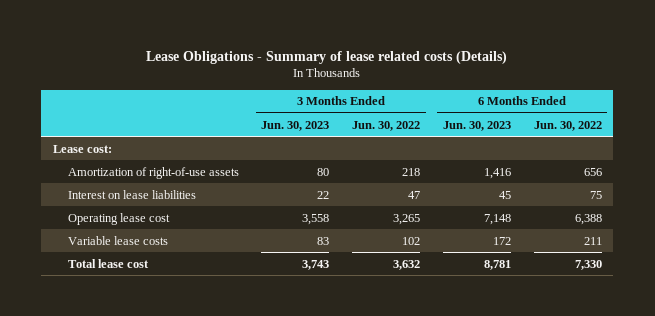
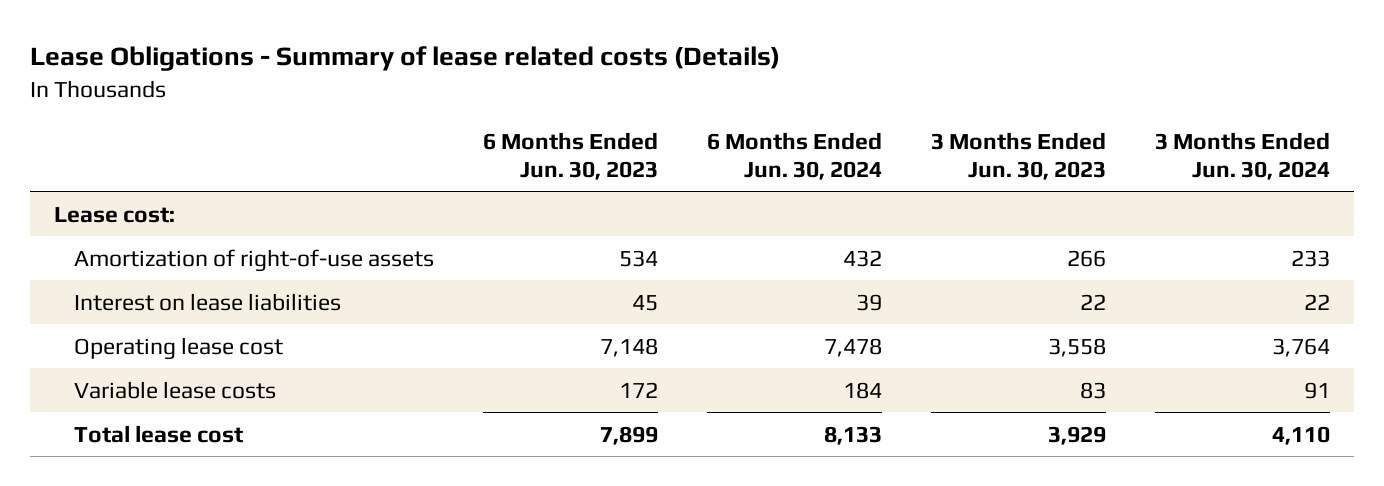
[352,120,421,131] Jun. 30, 2022 -> none
[533,120,602,131] Jun. 30, 2022 -> none
none -> [706,132,882,180] 6 Months Ended Jun. 30, 2024
none -> [1154,132,1330,180] 3 Months Ended Jun. 30, 2024
[317,167,330,176] 80 -> [1066,249,1106,267] 266
[483,167,511,179] 1,416 -> [618,249,658,267] 534
[302,259,330,270] 3,743 -> [1047,425,1106,445] 3,929
[483,259,511,270] 8,781 -> [599,425,658,445] 7,899

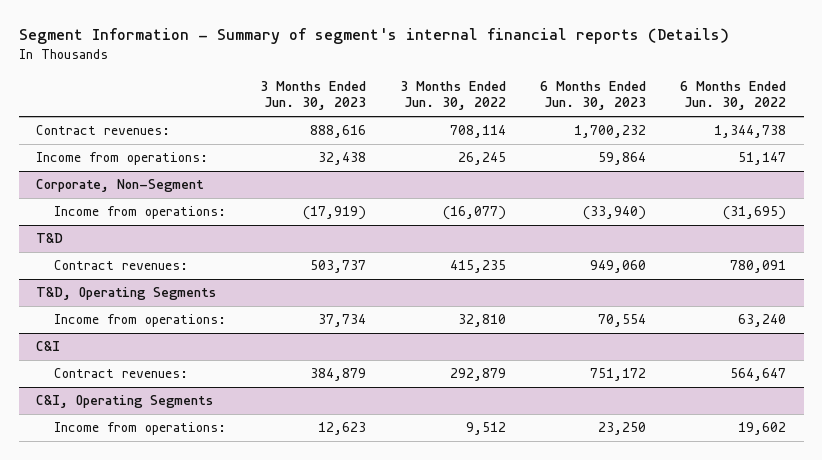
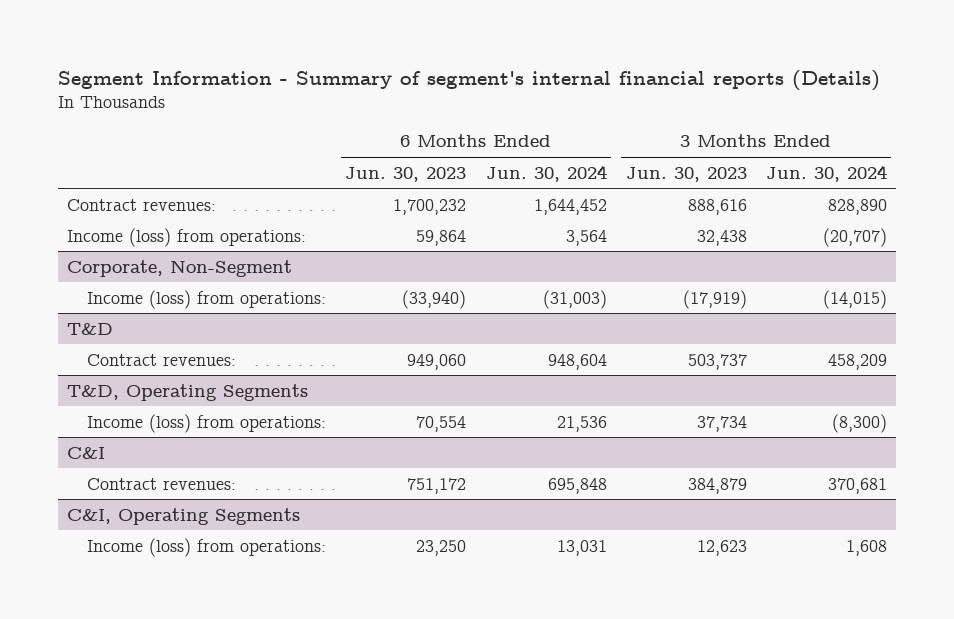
[400,81,507,111] 3 Months Ended Jun. 30, 2022 -> none
[680,81,787,111] 6 Months Ended Jun. 30, 2022 -> none
none -> [485,164,607,182] Jun. 30, 2024
none -> [765,164,887,182] Jun. 30, 2024
[36,152,209,166] Income from operations: -> [67,227,307,247] Income (loss) from operations:
[53,206,226,220] Income from operations: -> [87,289,327,309] Income (loss) from operations:
[53,314,226,328] Income from operations: -> [87,413,327,433] Income (loss) from operations:
[53,422,226,436] Income from operations: -> [87,537,327,557] Income (loss) from operations:

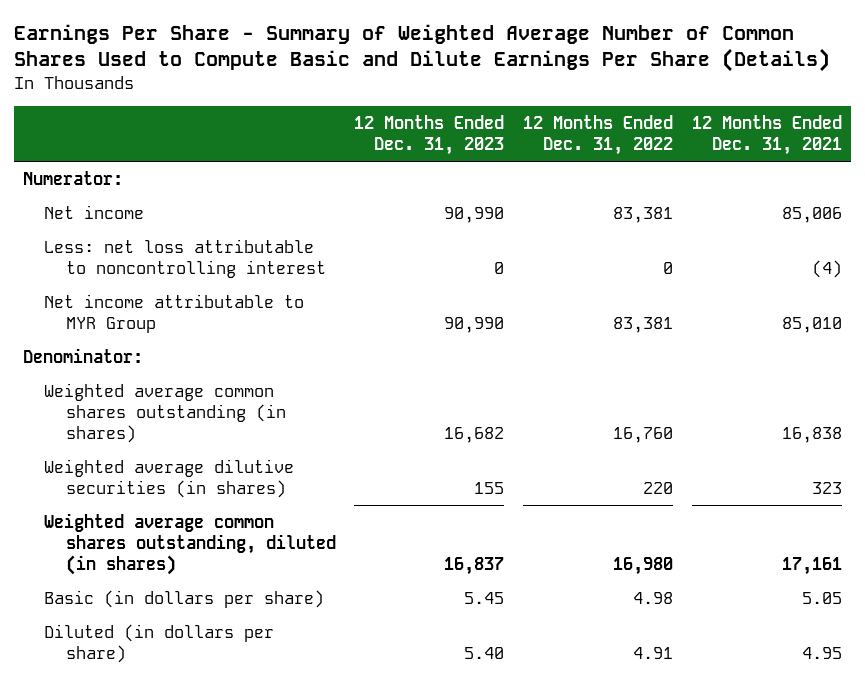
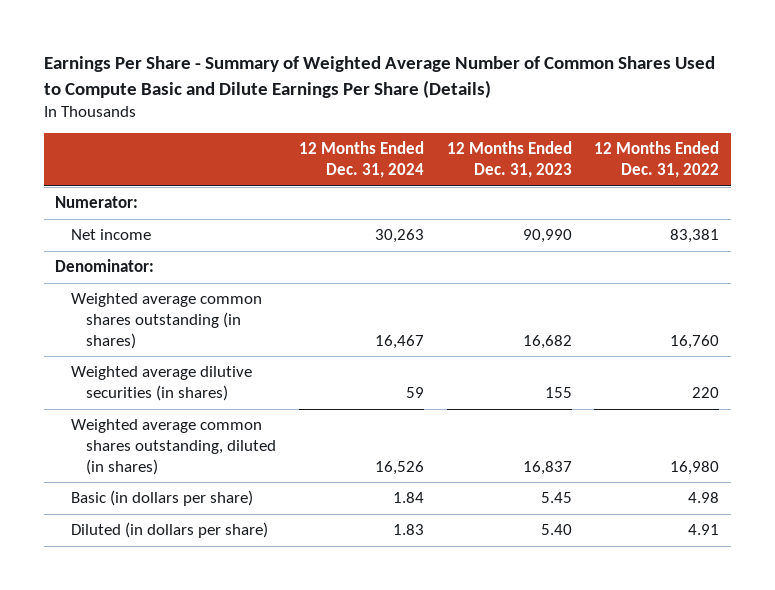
[691,114,842,155] 12 Months Ended Dec. 31, 2021 -> none
none -> [299,141,425,178] 12 Months Ended Dec. 31, 2024
[44,239,326,279] Less: net loss attributable to noncontrolling interest -> none
[44,294,305,334] Net income attributable to MYR Group -> none

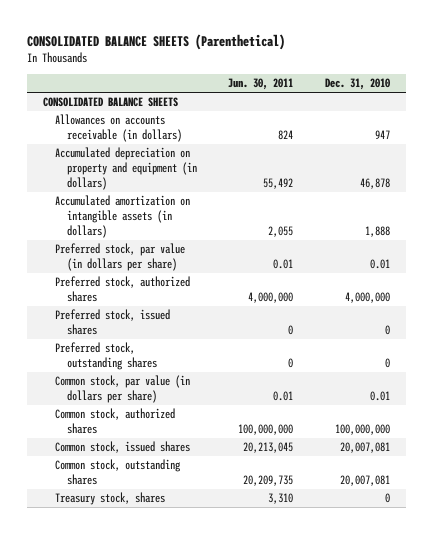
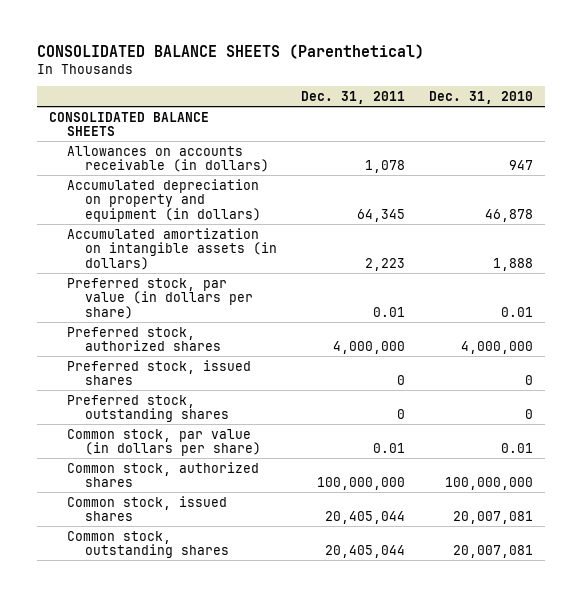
[228,78,294,91] Jun. 30, 2011 -> none
none -> [301,90,406,104] Dec. 31, 2011
[54,492,165,506] Treasury stock, shares -> none

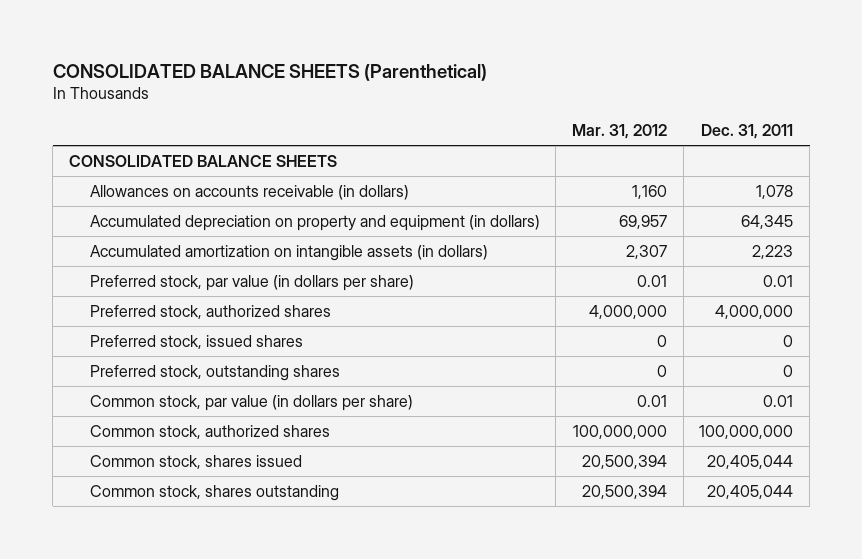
[429,90,534,104] Dec. 31, 2010 -> none
none -> [572,124,668,140] Mar. 31, 2012
[66,495,227,522] Common stock, issued shares -> [89,455,302,470] Common stock, shares issued
[66,530,229,559] Common stock, outstanding shares -> [89,485,339,502] Common stock, shares outstanding

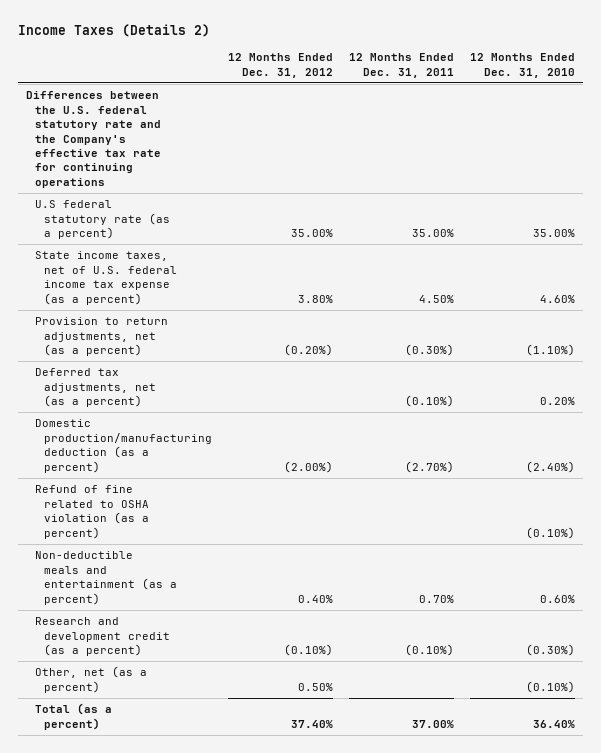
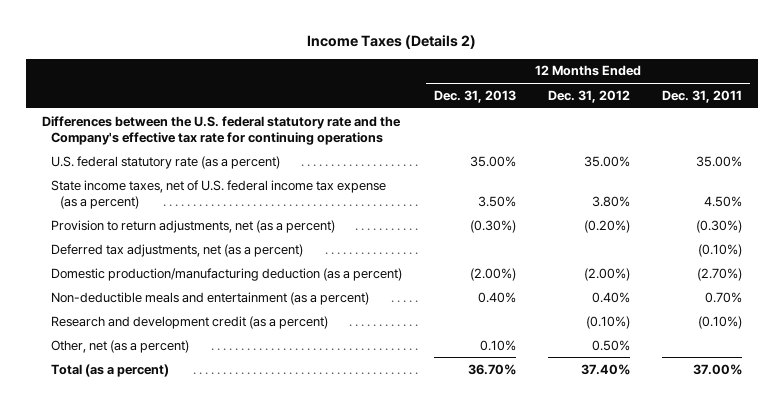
[470,53,576,78] 12 Months Ended Dec. 31, 2010 -> none
none -> [434,89,517,103] Dec. 31, 2013
[34,200,170,240] U.S federal statutory rate (as a percent) -> [51,155,281,169] U.S. federal statutory rate (as a percent)
[34,485,149,539] Refund of fine related to OSHA violation (as a percent) -> none

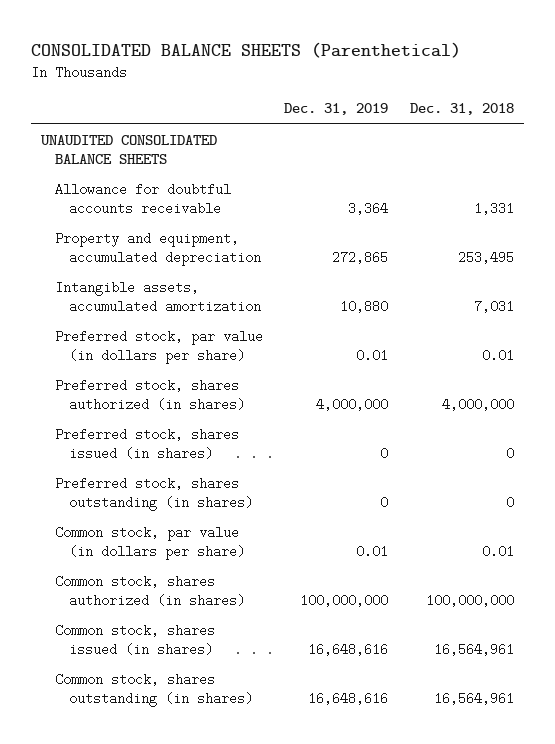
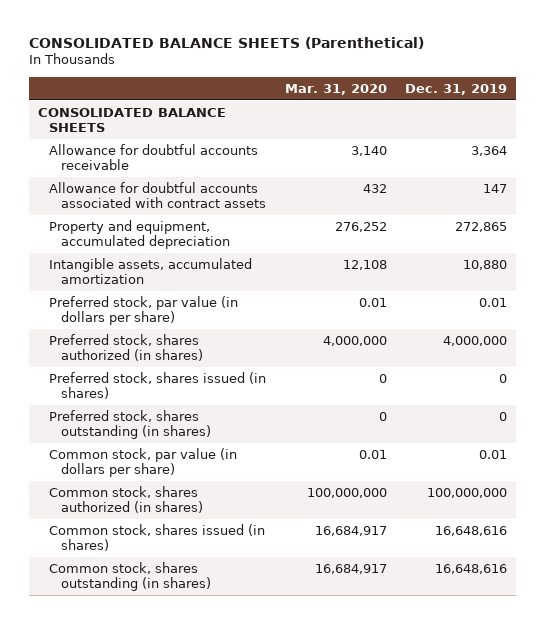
[409,103,514,116] Dec. 31, 2018 -> none
none -> [284,83,387,95] Mar. 31, 2020
[40,135,218,164] UNAUDITED CONSOLIDATED BALANCE SHEETS -> [37,107,226,133] CONSOLIDATED BALANCE SHEETS
none -> [49,181,266,209] Allowance for doubtful accounts associated with contract assets

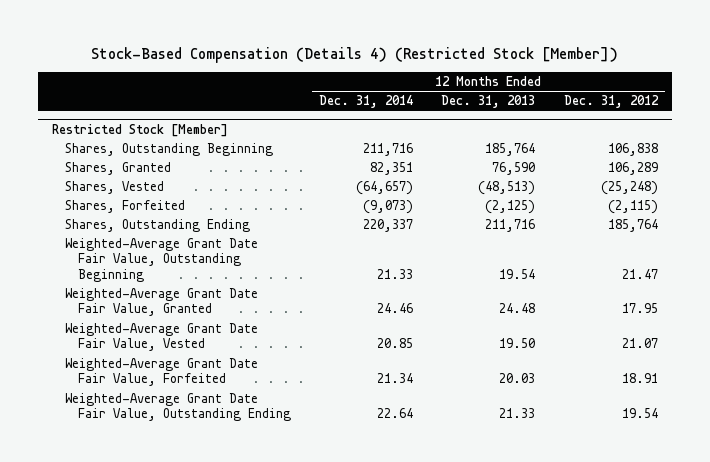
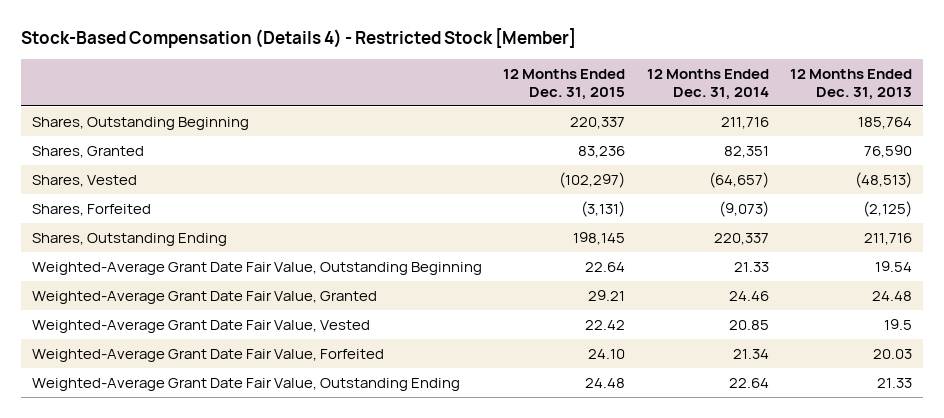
[91,46,619,63] Stock-Based Compensation (Details 4) (Restricted Stock [Member]) -> [21,28,577,49] Stock-Based Compensation (Details 4) - Restricted Stock [Member]
[563,95,659,109] Dec. 31, 2012 -> none
none -> [503,69,626,100] 12 Months Ended Dec. 31, 2015
[52,123,229,137] Restricted Stock [Member] -> none
[499,338,536,349] 19.50 -> [884,318,913,330] 19.5

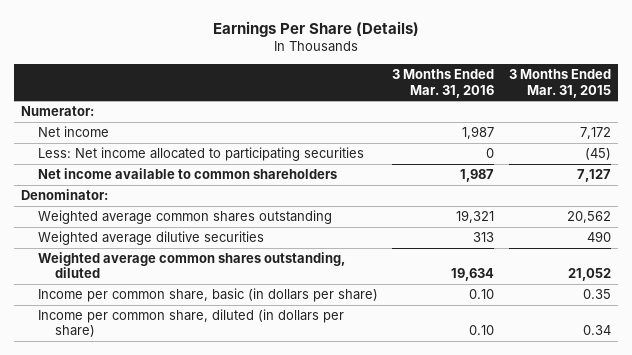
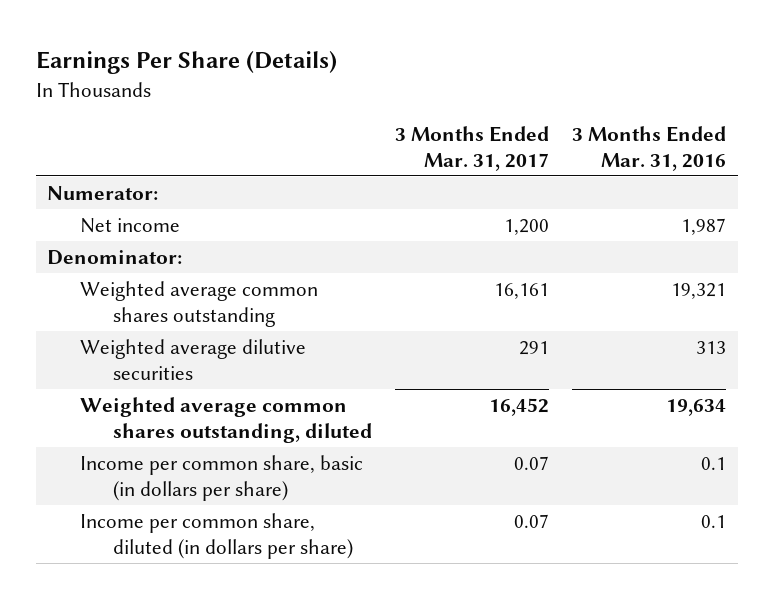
[508,69,611,98] 3 Months Ended Mar. 31, 2015 -> none
none -> [395,125,550,171] 3 Months Ended Mar. 31, 2017
[38,147,365,162] Less: Net income allocated to participating securities -> none
[38,168,338,180] Net income available to common shareholders -> none
[469,289,495,300] 0.10 -> [701,456,727,470] 0.1
[469,325,495,336] 0.10 -> [701,514,727,528] 0.1

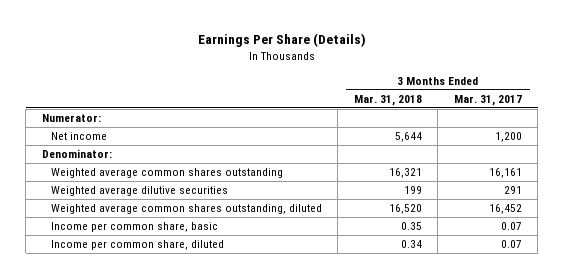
[572,125,727,171] 3 Months Ended Mar. 31, 2016 -> none
none -> [353,94,422,106] Mar. 31, 2018
[80,454,364,501] Income per common share, basic (in dollars per share) -> [50,222,218,233] Income per common share, basic
[80,512,353,559] Income per common share, diluted (in dollars per share) -> [50,240,224,251] Income per common share, diluted

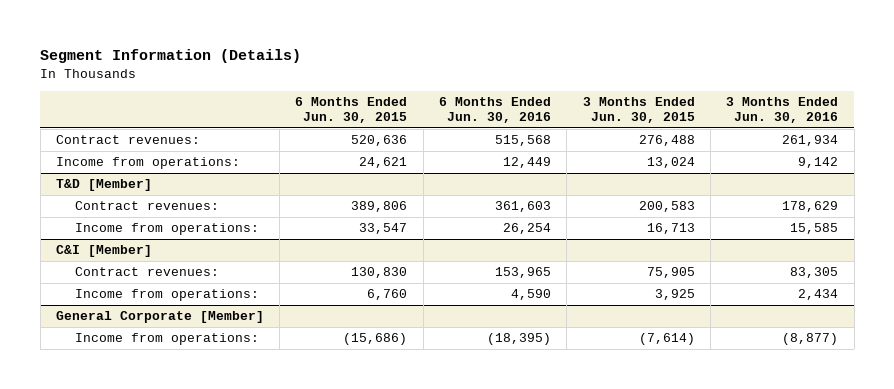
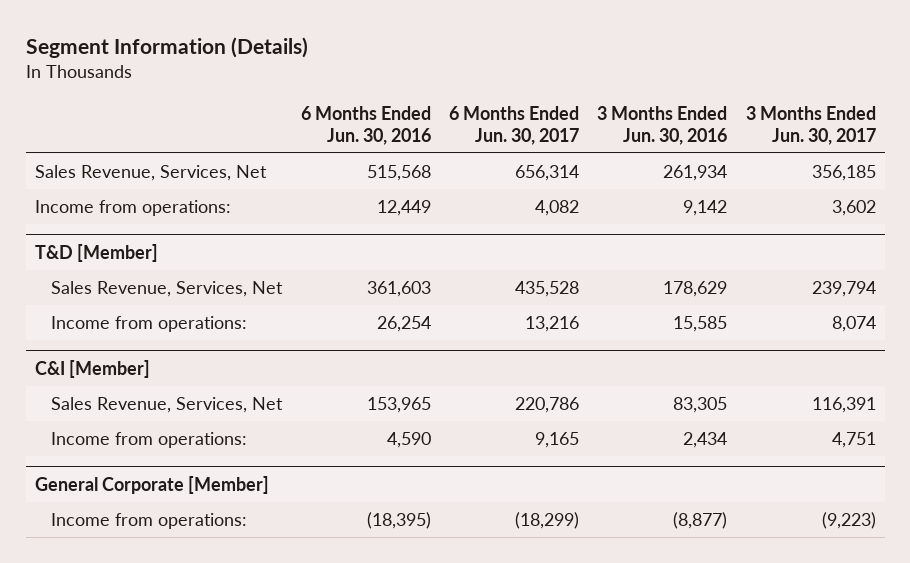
[295,97,408,124] 6 Months Ended Jun. 30, 2015 -> none
[582,97,695,124] 3 Months Ended Jun. 30, 2015 -> none
none -> [448,106,579,145] 6 Months Ended Jun. 30, 2017
none -> [745,106,876,145] 3 Months Ended Jun. 30, 2017
[55,135,200,145] Contract revenues: -> [34,165,267,182] Sales Revenue, Services, Net
[74,201,219,211] Contract revenues: -> [51,281,284,298] Sales Revenue, Services, Net
[74,267,219,277] Contract revenues: -> [51,397,284,414] Sales Revenue, Services, Net

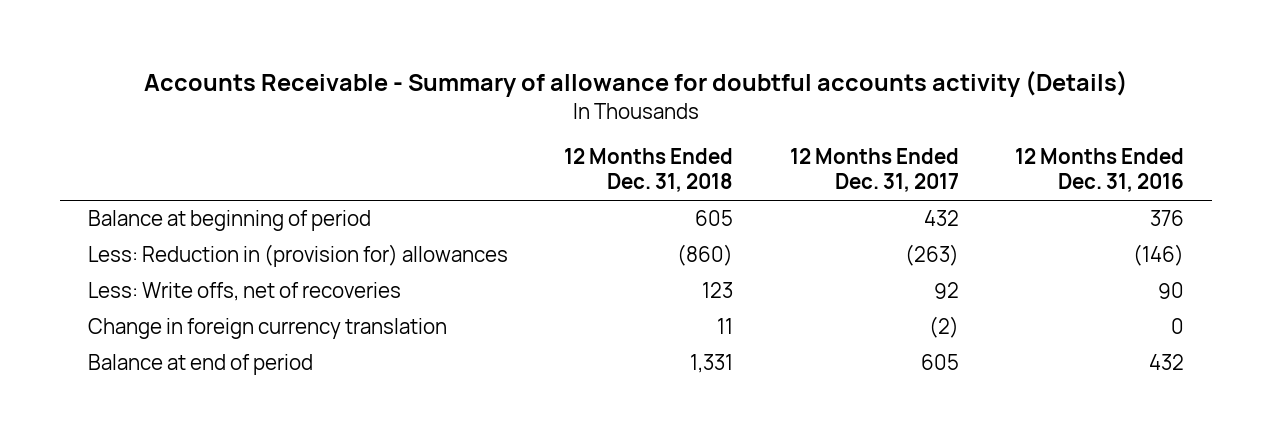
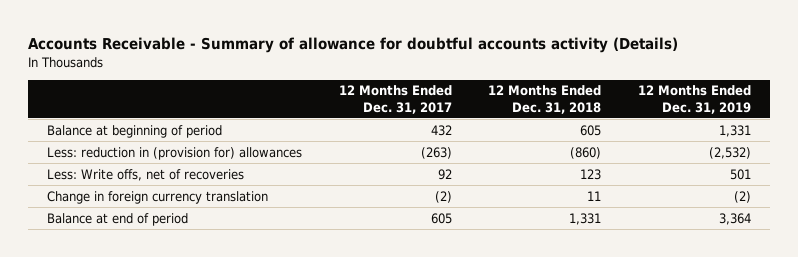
[1014,148,1184,193] 12 Months Ended Dec. 31, 2016 -> none
none -> [638,85,752,114] 12 Months Ended Dec. 31, 2019
[87,244,508,268] Less: Reduction in (provision for) allowances -> [46,146,302,160] Less: reduction in (provision for) allowances

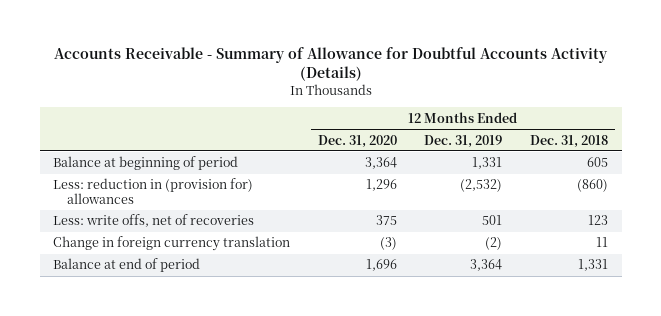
[28,36,679,53] Accounts Receivable - Summary of allowance for doubtful accounts activity (Details) -> [53,46,608,82] Accounts Receivable - Summary of Allowance for Doubtful Accounts Activity (Details)
[338,85,452,114] 12 Months Ended Dec. 31, 2017 -> none
none -> [317,134,397,148] Dec. 31, 2020
[46,168,244,181] Less: Write offs, net of recoveries -> [53,214,255,228] Less: write offs, net of recoveries

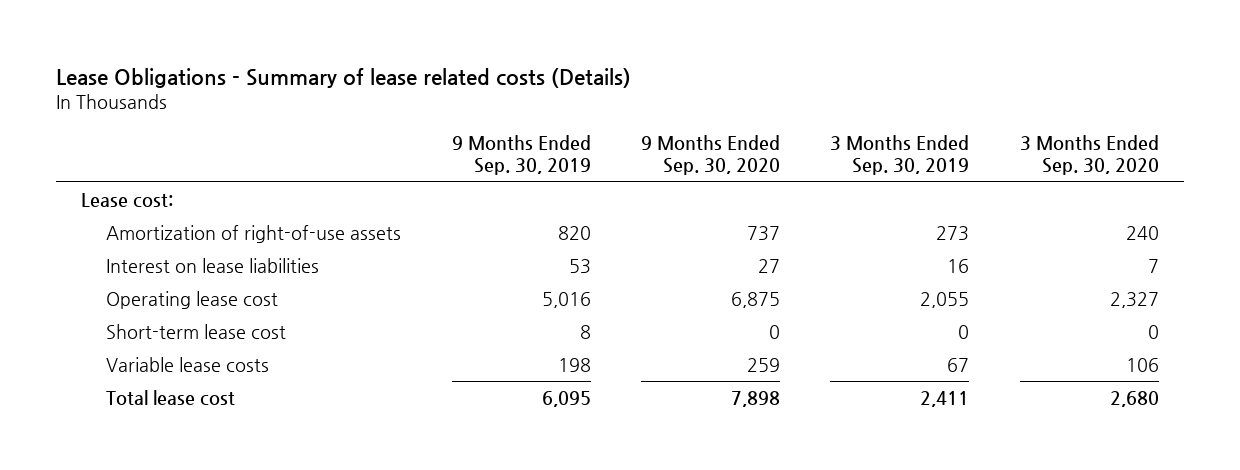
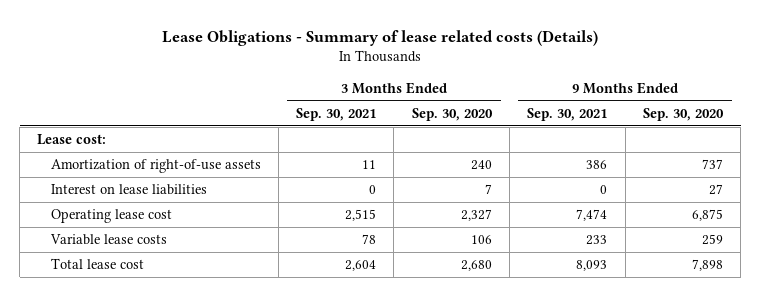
[451,135,591,176] 9 Months Ended Sep. 30, 2019 -> none
[830,135,970,176] 3 Months Ended Sep. 30, 2019 -> none
none -> [296,107,377,121] Sep. 30, 2021
none -> [527,107,608,121] Sep. 30, 2021
[106,324,287,340] Short-term lease cost -> none

